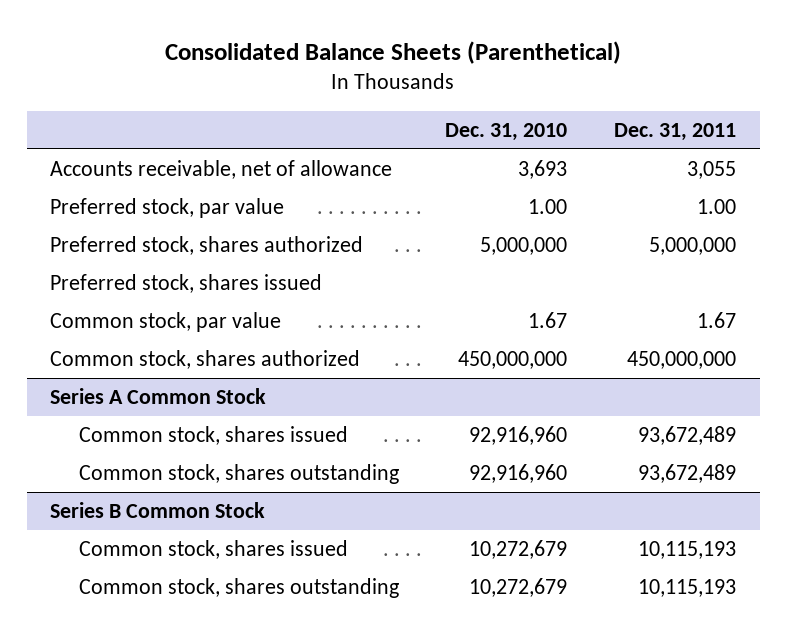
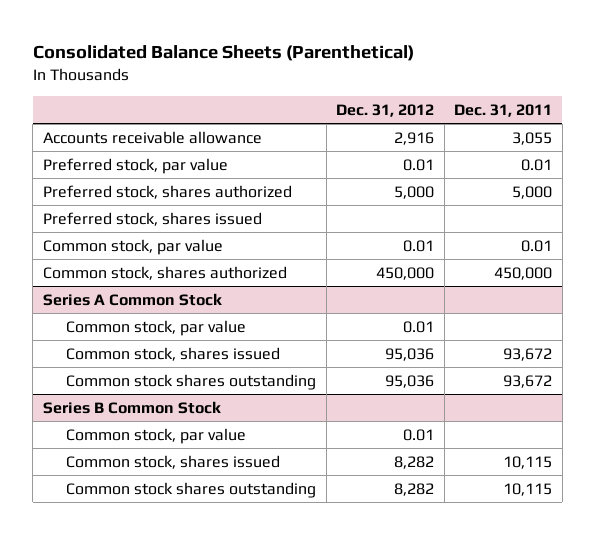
[445,122,568,141] Dec. 31, 2010 -> none
none -> [336,103,435,117] Dec. 31, 2012
[50,159,393,179] Accounts receivable, net of allowance -> [42,130,262,144] Accounts receivable allowance
[697,198,737,214] 1.00 -> [521,158,553,171] 0.01
[649,236,737,255] 5,000,000 -> [512,185,553,199] 5,000
[697,311,737,328] 1.67 -> [521,239,553,252] 0.01
[627,350,737,369] 450,000,000 -> [494,266,553,280] 450,000
none -> [66,319,247,336] Common stock, par value
[638,425,737,445] 93,672,489 -> [503,347,553,361] 93,672
[78,463,399,484] Common stock, shares outstanding -> [66,373,317,390] Common stock shares outstanding
[638,463,737,483] 93,672,489 -> [503,374,553,388] 93,672
none -> [66,427,247,444] Common stock, par value
[638,540,737,559] 10,115,193 -> [503,455,553,469] 10,115
[78,577,399,598] Common stock, shares outstanding -> [66,481,317,498] Common stock shares outstanding
[638,578,737,597] 10,115,193 -> [503,482,553,496] 10,115

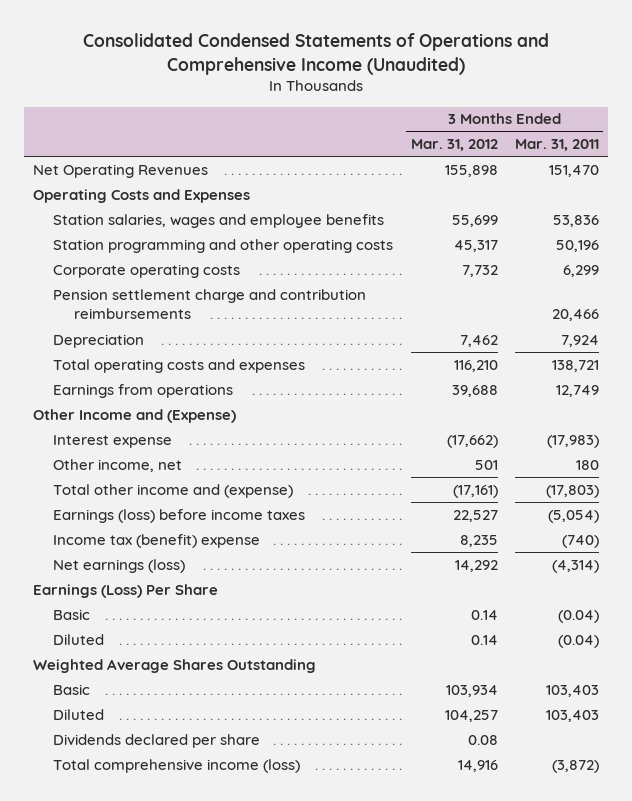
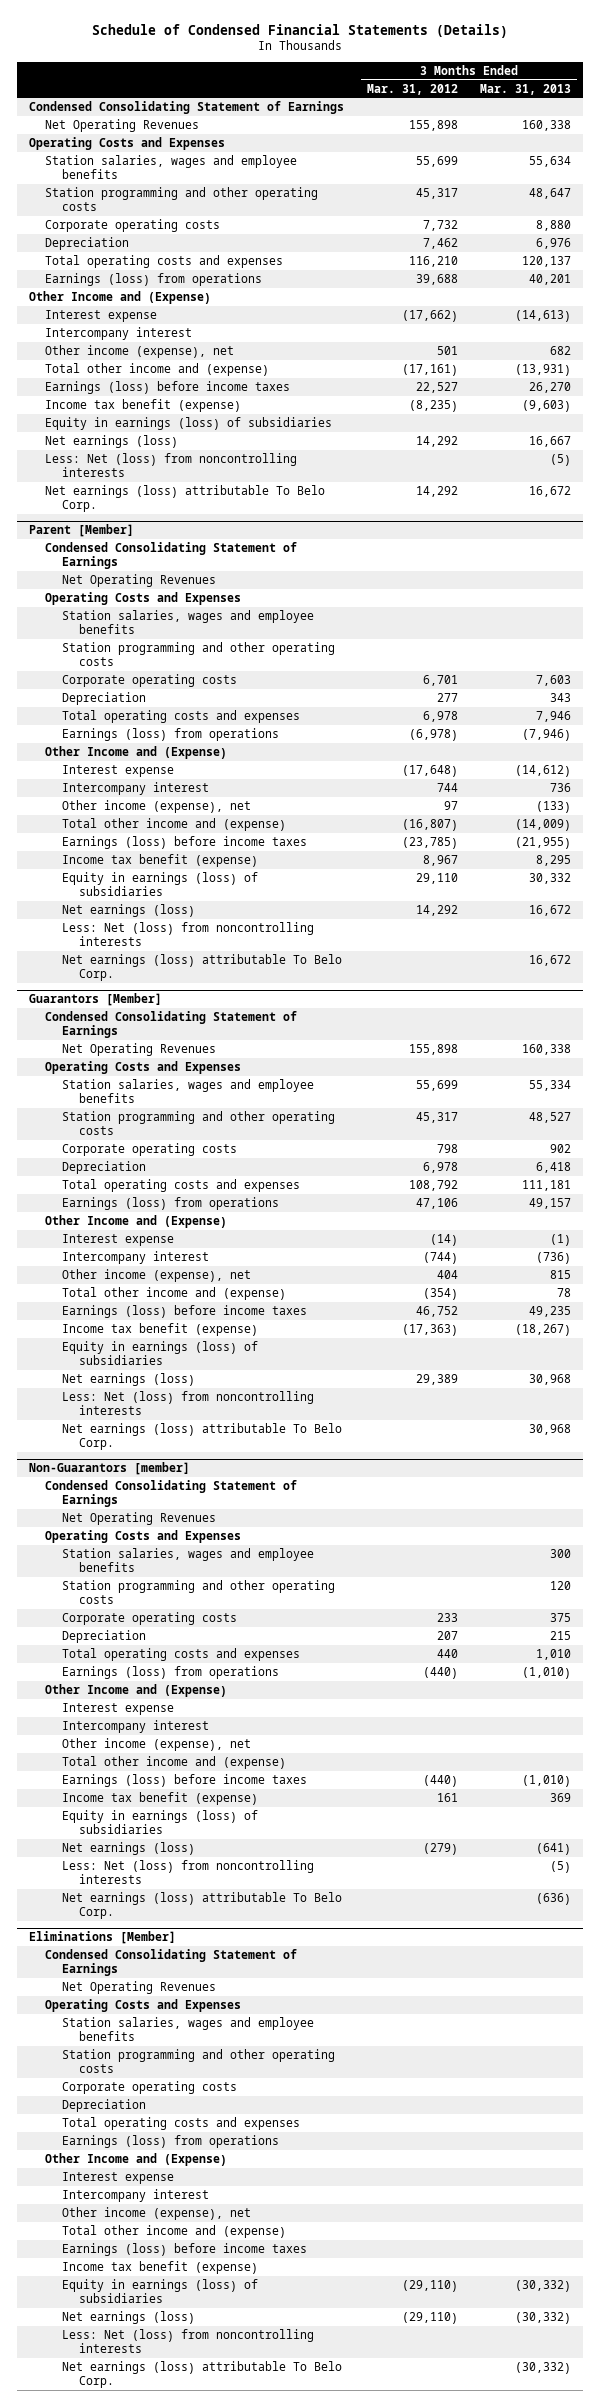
[82,33,549,75] Consolidated Condensed Statements of Operations and Comprehensive Income (Unaudited) -> [92,24,509,39] Schedule of Condensed Financial Statements (Details)
[515,139,600,152] Mar. 31, 2011 -> none
none -> [480,83,572,95] Mar. 31, 2013
none -> [28,101,344,115] Condensed Consolidating Statement of Earnings
[53,288,367,320] Pension settlement charge and contribution reimbursements -> none
[53,383,234,398] Earnings from operations -> [45,273,263,287] Earnings (loss) from operations
none -> [45,327,193,341] Intercompany interest
[53,458,183,472] Other income, net -> [45,345,235,359] Other income (expense), net
[53,533,261,548] Income tax (benefit) expense -> [45,399,242,413] Income tax benefit (expense)
[459,534,498,547] 8,235 -> [408,400,458,413] (8,235)
none -> [45,417,333,431] Equity in earnings (loss) of subsidiaries
[32,583,218,598] Earnings (Loss) Per Share -> none
[53,608,91,620] Basic -> none
[53,633,105,645] Diluted -> none
[32,658,316,673] Weighted Average Shares Outstanding -> none
[53,683,91,695] Basic -> none
[53,708,105,720] Diluted -> none
[53,733,261,748] Dividends declared per share -> none
[53,758,301,773] Total comprehensive income (loss) -> none
none -> [45,453,298,478] Less: Net (loss) from noncontrolling interests
none -> [45,485,326,513] Net earnings (loss) attributable To Belo Corp.
none -> [28,524,134,538] Parent [Member]
none -> [45,542,298,570] Condensed Consolidating Statement of Earnings
none -> [61,574,216,588] Net Operating Revenues
none -> [45,592,242,606] Operating Costs and Expenses
none -> [61,610,314,635] Station salaries, wages and employee benefits
none -> [61,642,335,667] Station programming and other operating costs
none -> [61,674,237,688] Corporate operating costs
none -> [61,692,146,706] Depreciation
none -> [61,710,300,724] Total operating costs and expenses
none -> [61,728,279,742] Earnings (loss) from operations
none -> [45,746,228,760] Other Income and (Expense)
none -> [61,765,174,778] Interest expense
none -> [61,782,209,796] Intercompany interest
none -> [61,800,251,814] Other income (expense), net
none -> [61,818,286,832] Total other income and (expense)
none -> [61,836,307,850] Earnings (loss) before income taxes
none -> [61,854,258,868] Income tax benefit (expense)
none -> [61,872,258,897] Equity in earnings (loss) of subsidiaries
none -> [61,904,195,918] Net earnings (loss)
none -> [61,922,314,947] Less: Net (loss) from noncontrolling interests
none -> [61,954,342,982] Net earnings (loss) attributable To Belo Corp.
none -> [28,993,162,1007] Guarantors [Member]
none -> [45,1011,298,1039] Condensed Consolidating Statement of Earnings
none -> [61,1043,216,1057] Net Operating Revenues
none -> [45,1061,242,1075] Operating Costs and Expenses
none -> [61,1079,314,1104] Station salaries, wages and employee benefits
none -> [61,1111,335,1136] Station programming and other operating costs
none -> [61,1143,237,1157] Corporate operating costs
none -> [61,1161,146,1175] Depreciation
none -> [61,1179,300,1193] Total operating costs and expenses
none -> [61,1197,279,1211] Earnings (loss) from operations
none -> [45,1215,228,1229] Other Income and (Expense)
none -> [61,1234,174,1247] Interest expense
none -> [61,1251,209,1265] Intercompany interest
none -> [61,1269,251,1283] Other income (expense), net
none -> [61,1287,286,1301] Total other income and (expense)
none -> [61,1305,307,1319] Earnings (loss) before income taxes
none -> [61,1323,258,1337] Income tax benefit (expense)
none -> [61,1341,258,1366] Equity in earnings (loss) of subsidiaries
none -> [61,1373,195,1387] Net earnings (loss)
none -> [61,1391,314,1416] Less: Net (loss) from noncontrolling interests
none -> [61,1423,342,1451] Net earnings (loss) attributable To Belo Corp.
none -> [28,1462,190,1476] Non-Guarantors [member]
none -> [45,1480,298,1508] Condensed Consolidating Statement of Earnings
none -> [61,1512,216,1526] Net Operating Revenues
none -> [45,1530,242,1544] Operating Costs and Expenses
none -> [61,1548,314,1573] Station salaries, wages and employee benefits
none -> [61,1580,335,1605] Station programming and other operating costs
none -> [61,1612,237,1626] Corporate operating costs
none -> [61,1630,146,1644] Depreciation
none -> [61,1648,300,1662] Total operating costs and expenses
none -> [61,1666,279,1680] Earnings (loss) from operations
none -> [45,1684,228,1698] Other Income and (Expense)
none -> [61,1703,174,1716] Interest expense
none -> [61,1720,209,1734] Intercompany interest
none -> [61,1738,251,1752] Other income (expense), net
none -> [61,1756,286,1770] Total other income and (expense)
none -> [61,1774,307,1788] Earnings (loss) before income taxes
none -> [61,1792,258,1806] Income tax benefit (expense)
none -> [61,1810,258,1835] Equity in earnings (loss) of subsidiaries
none -> [61,1842,195,1856] Net earnings (loss)
none -> [61,1860,314,1885] Less: Net (loss) from noncontrolling interests
none -> [61,1892,342,1920] Net earnings (loss) attributable To Belo Corp.
none -> [28,1931,176,1945] Eliminations [Member]
none -> [45,1949,298,1977] Condensed Consolidating Statement of Earnings
none -> [61,1981,216,1995] Net Operating Revenues
none -> [45,1999,242,2013] Operating Costs and Expenses
none -> [61,2017,314,2042] Station salaries, wages and employee benefits
none -> [61,2049,335,2074] Station programming and other operating costs
none -> [61,2081,237,2095] Corporate operating costs
none -> [61,2099,146,2113] Depreciation
none -> [61,2117,300,2131] Total operating costs and expenses
none -> [61,2135,279,2149] Earnings (loss) from operations
none -> [45,2153,228,2167] Other Income and (Expense)
none -> [61,2172,174,2185] Interest expense
none -> [61,2189,209,2203] Intercompany interest
none -> [61,2207,251,2221] Other income (expense), net
none -> [61,2225,286,2239] Total other income and (expense)
none -> [61,2243,307,2257] Earnings (loss) before income taxes
none -> [61,2261,258,2275] Income tax benefit (expense)
none -> [61,2279,258,2304] Equity in earnings (loss) of subsidiaries
none -> [61,2311,195,2325] Net earnings (loss)
none -> [61,2329,314,2354] Less: Net (loss) from noncontrolling interests
none -> [61,2361,342,2389] Net earnings (loss) attributable To Belo Corp.

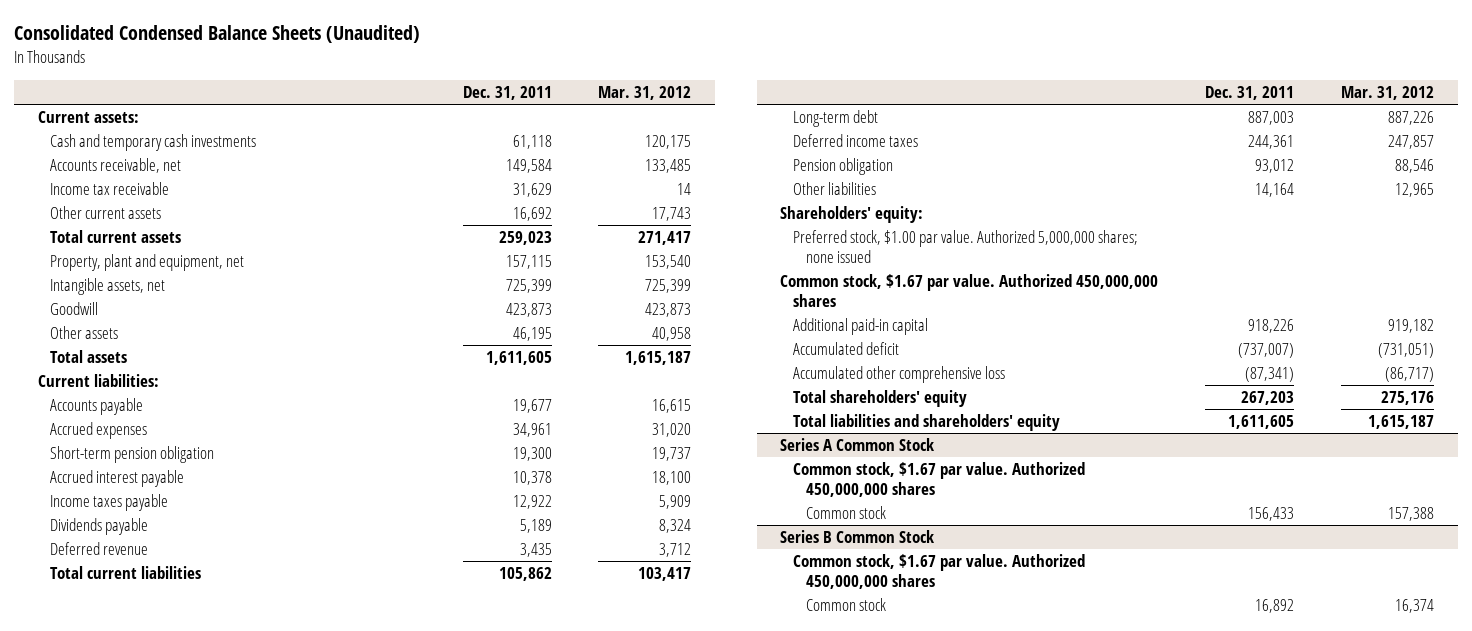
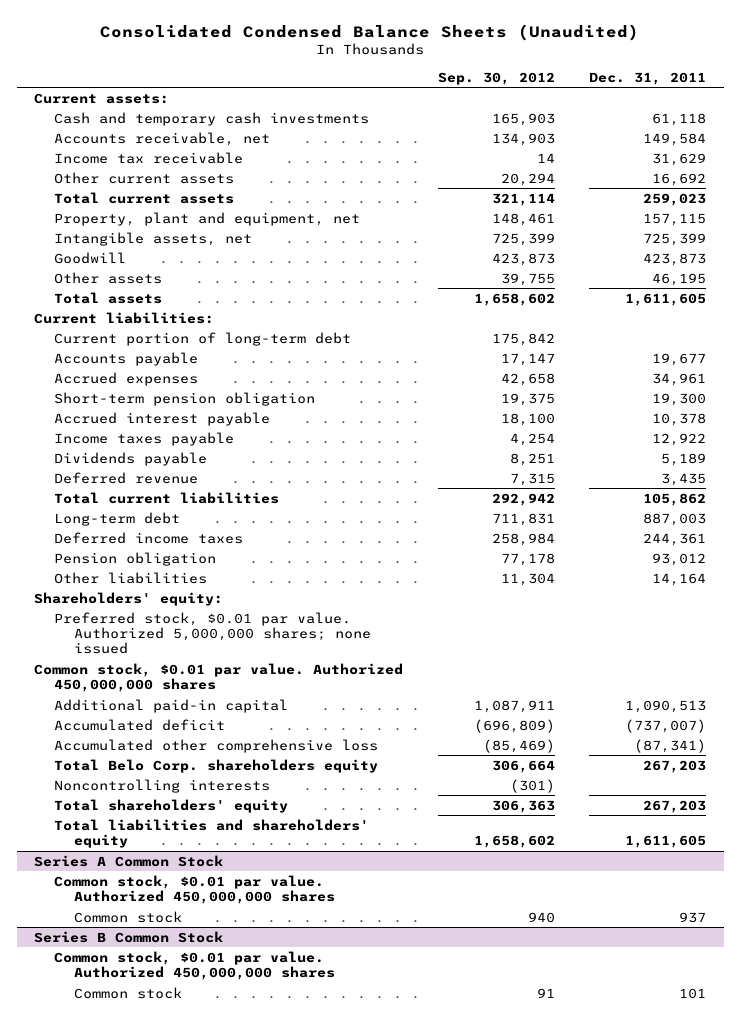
[598,85,692,100] Mar. 31, 2012 -> none
none -> [437,71,555,85] Sep. 30, 2012
none -> [54,331,352,346] Current portion of long-term debt
[793,230,1139,263] Preferred stock, $1.00 par value. Authorized 5,000,000 shares; none issued -> [54,611,372,655] Preferred stock, $0.01 par value. Authorized 5,000,000 shares; none issued
[780,274,1159,307] Common stock, $1.67 par value. Authorized 450,000,000 shares -> [34,662,404,692] Common stock, $0.01 par value. Authorized 450,000,000 shares
[1248,319,1295,334] 918,226 -> [625,699,707,713] 1,090,513
none -> [54,758,379,773] Total Belo Corp. shareholders equity
none -> [54,778,271,793] Noncontrolling interests
[793,462,1086,497] Common stock, $1.67 par value. Authorized 450,000,000 shares -> [54,874,336,904] Common stock, $0.01 par value. Authorized 450,000,000 shares
[1248,507,1295,522] 156,433 -> [679,911,707,923] 937
[793,554,1086,589] Common stock, $1.67 par value. Authorized 450,000,000 shares -> [54,950,336,980] Common stock, $0.01 par value. Authorized 450,000,000 shares
[1255,599,1295,614] 16,892 -> [679,987,707,999] 101

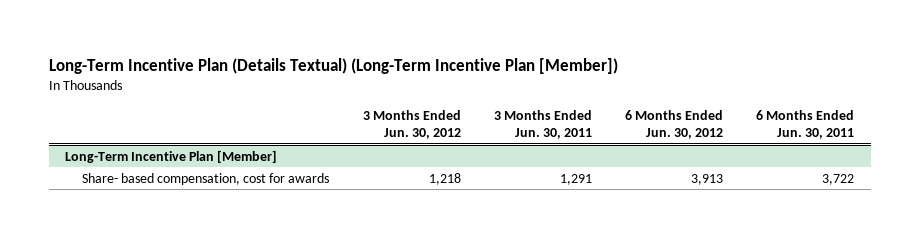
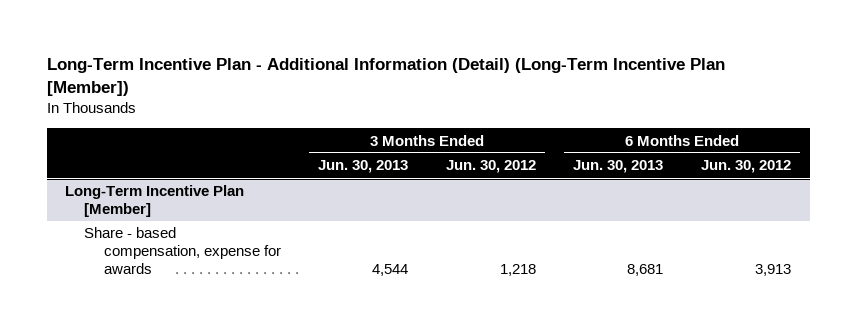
[48,57,618,74] Long-Term Incentive Plan (Details Textual) (Long-Term Incentive Plan [Member]) -> [46,57,725,97] Long-Term Incentive Plan - Additional Information (Detail) (Long-Term Incentive Plan [Member])
[493,110,592,140] 3 Months Ended Jun. 30, 2011 -> none
[756,110,855,140] 6 Months Ended Jun. 30, 2011 -> none
none -> [318,160,409,174] Jun. 30, 2013
none -> [573,160,664,174] Jun. 30, 2013
[82,172,330,185] Share- based compensation, cost for awards -> [84,227,281,274] Share - based compensation, expense for awards

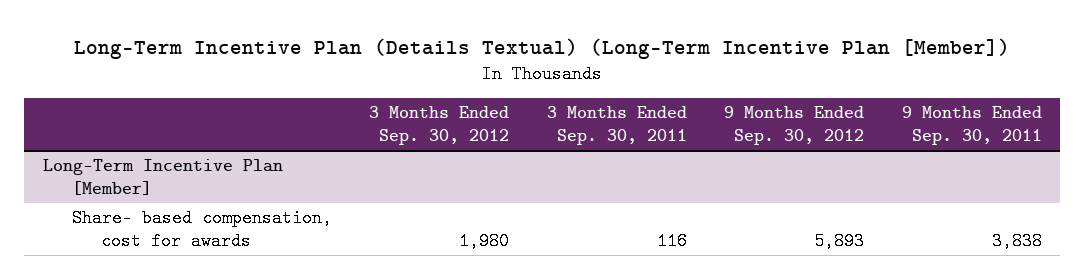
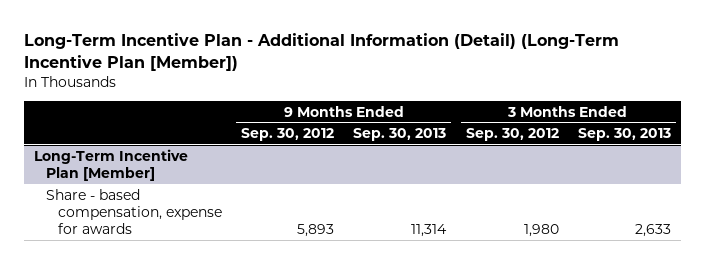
[74,37,1011,59] Long-Term Incentive Plan (Details Textual) (Long-Term Incentive Plan [Member]) -> [23,32,619,71] Long-Term Incentive Plan - Additional Information (Detail) (Long-Term Incentive Plan [Member])
[546,106,687,146] 3 Months Ended Sep. 30, 2011 -> none
[901,106,1042,146] 9 Months Ended Sep. 30, 2011 -> none
none -> [353,128,447,142] Sep. 30, 2013
none -> [578,128,672,142] Sep. 30, 2013
[71,209,332,251] Share- based compensation, cost for awards -> [45,188,222,234] Share - based compensation, expense for awards

